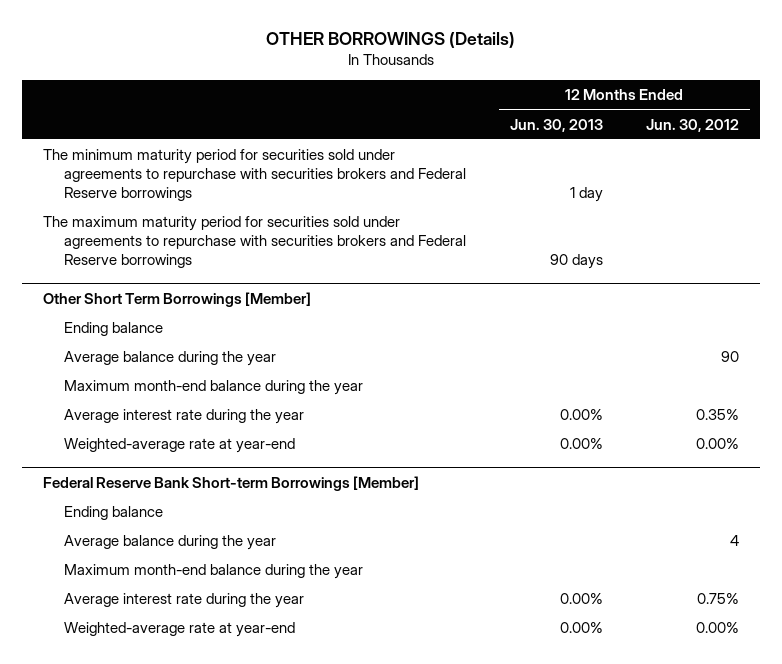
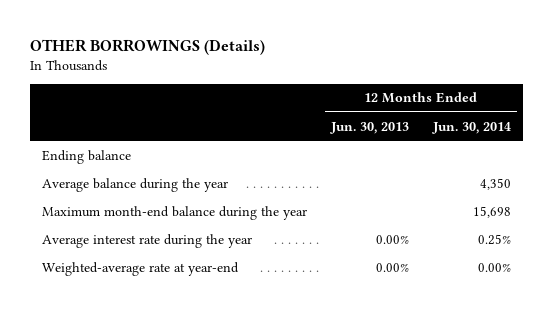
[645,118,739,132] Jun. 30, 2012 -> none
none -> [431,121,511,134] Jun. 30, 2014
[43,149,467,202] The minimum maturity period for securities sold under agreements to repurchase with securities brokers and Federal Reserve borrowings -> none
[43,216,467,269] The maximum maturity period for securities sold under agreements to repurchase with securities brokers and Federal Reserve borrowings -> none
[43,291,312,307] Other Short Term Borrowings [Member] -> none
[64,322,164,337] Ending balance -> none
[64,351,277,367] Average balance during the year -> none
[64,380,364,396] Maximum month-end balance during the year -> none
[64,409,305,425] Average interest rate during the year -> none
[64,438,296,454] Weighted-average rate at year-end -> none
[43,475,420,491] Federal Reserve Bank Short-term Borrowings [Member] -> none
[64,506,164,521] Ending balance -> none
[64,535,277,551] Average balance during the year -> none
[64,564,364,580] Maximum month-end balance during the year -> none
[64,593,305,609] Average interest rate during the year -> none
[64,622,296,638] Weighted-average rate at year-end -> none
none -> [41,149,131,164] Ending balance
none -> [41,177,228,192] Average balance during the year
none -> [41,205,307,220] Maximum month-end balance during the year
none -> [41,233,252,248] Average interest rate during the year
none -> [41,261,239,276] Weighted-average rate at year-end

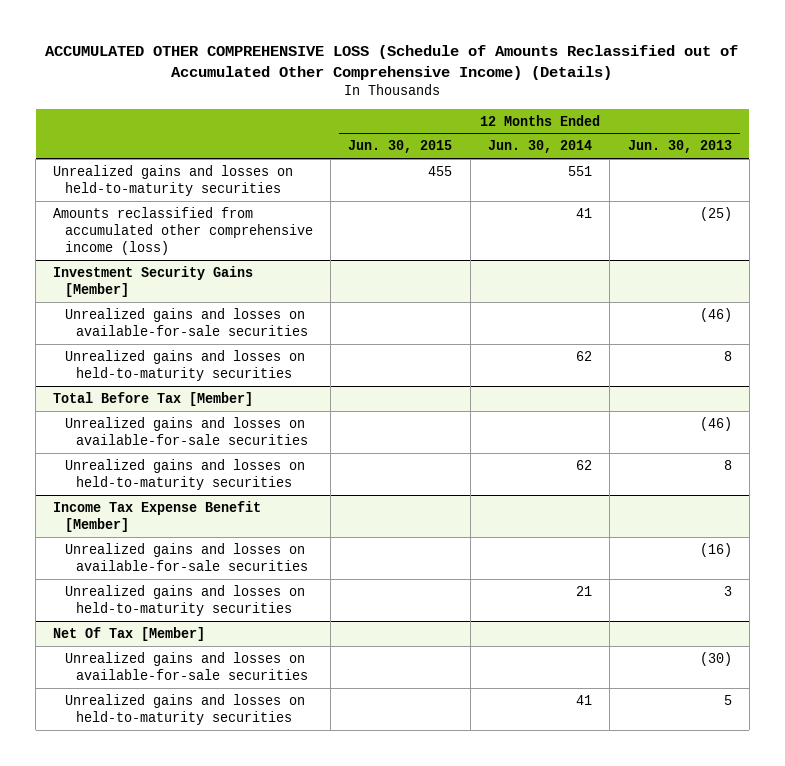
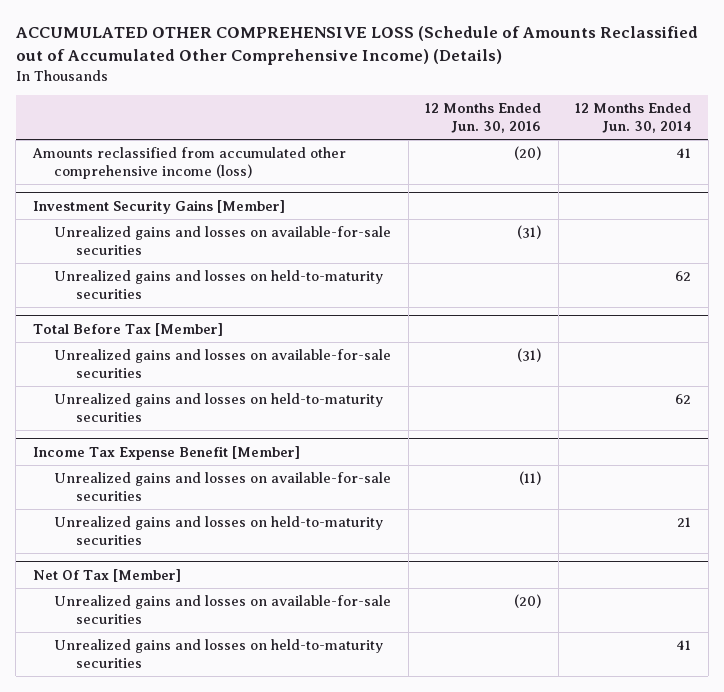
[348,140,453,154] Jun. 30, 2015 -> none
[627,140,732,154] Jun. 30, 2013 -> none
none -> [425,103,542,133] 12 Months Ended Jun. 30, 2016
[53,164,294,197] Unrealized gains and losses on held-to-maturity securities -> none

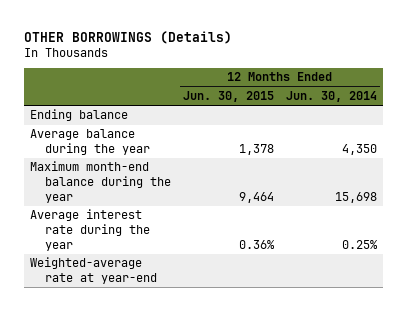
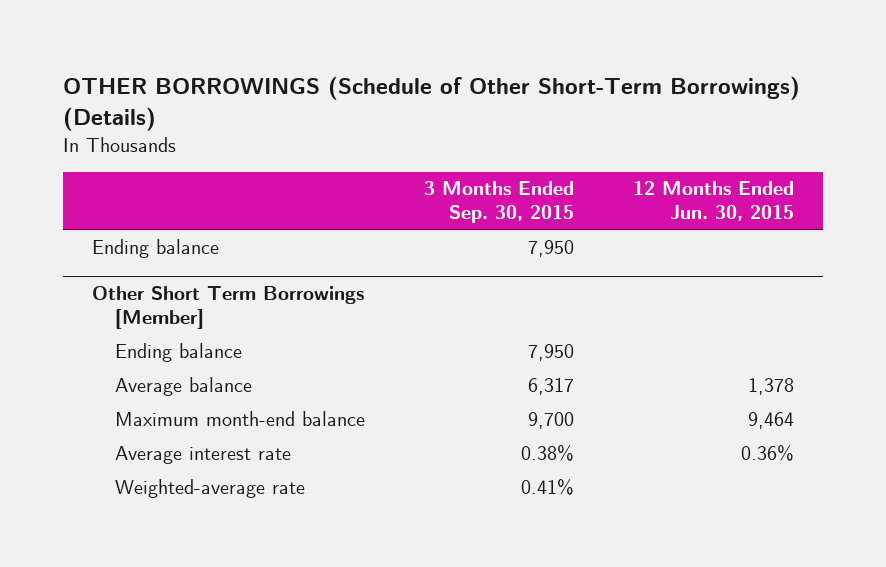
[24,30,233,44] OTHER BORROWINGS (Details) -> [62,75,800,131] OTHER BORROWINGS (Schedule of Other Short-Term Borrowings) (Details)
[286,91,378,103] Jun. 30, 2014 -> none
none -> [424,181,575,224] 3 Months Ended Sep. 30, 2015
[30,129,151,156] Average balance during the year -> none
[30,161,172,203] Maximum month-end balance during the year -> none
[30,209,151,251] Average interest rate during the year -> none
[30,257,158,285] Weighted-average rate at year-end -> none
none -> [92,285,365,329] Other Short Term Borrowings [Member]
none -> [115,342,243,362] Ending balance
none -> [115,376,253,396] Average balance
none -> [115,410,366,426] Maximum month-end balance
none -> [115,445,292,464] Average interest rate
none -> [115,478,306,498] Weighted-average rate

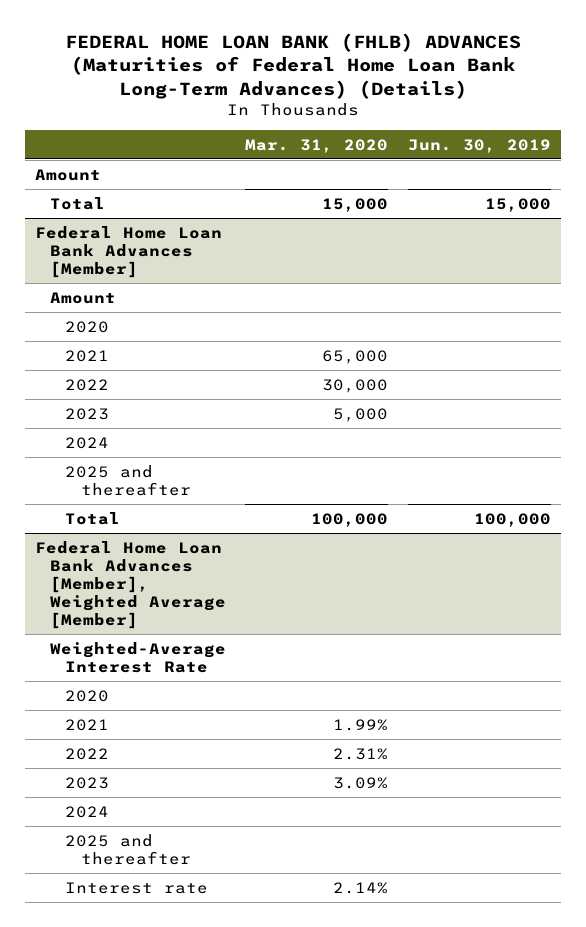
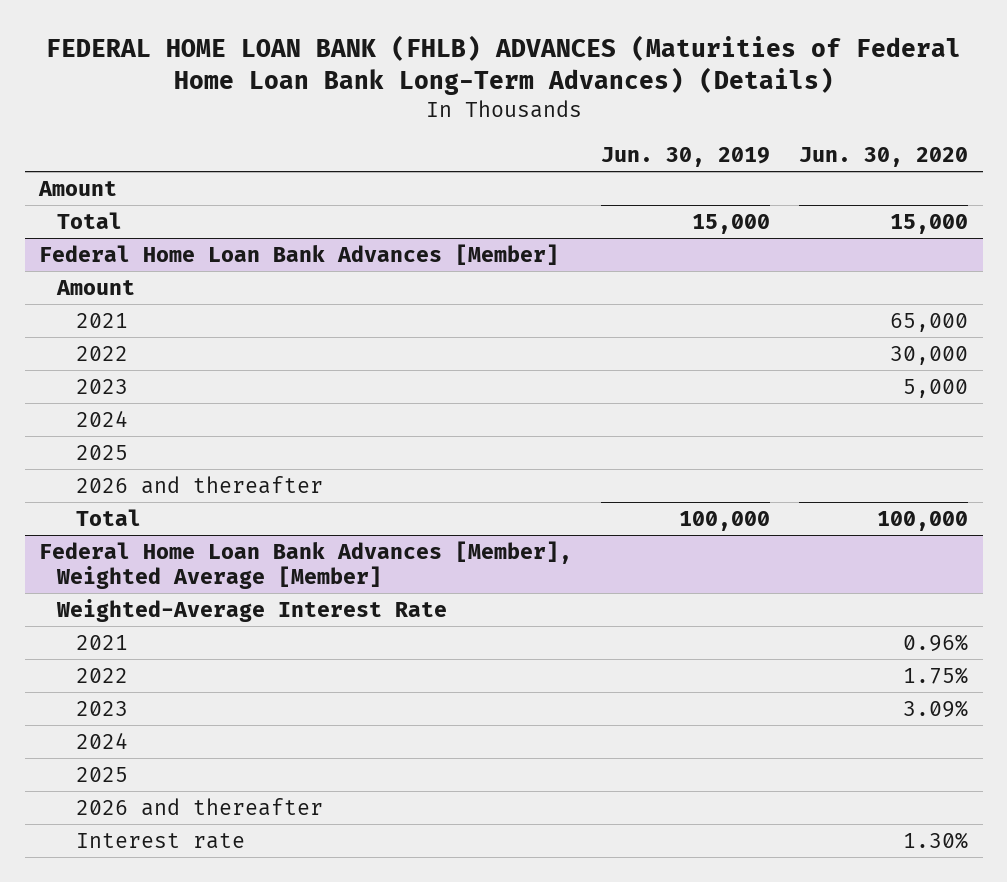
[245,138,389,153] Mar. 31, 2020 -> none
none -> [799,146,969,167] Jun. 30, 2020
[65,320,110,333] 2020 -> none
none -> [75,444,128,460] 2025
[65,464,191,496] 2025 and thereafter -> [75,475,323,494] 2026 and thereafter
[65,689,110,702] 2020 -> none
none -> [75,766,128,782] 2025
[65,833,191,865] 2025 and thereafter -> [75,797,323,816] 2026 and thereafter

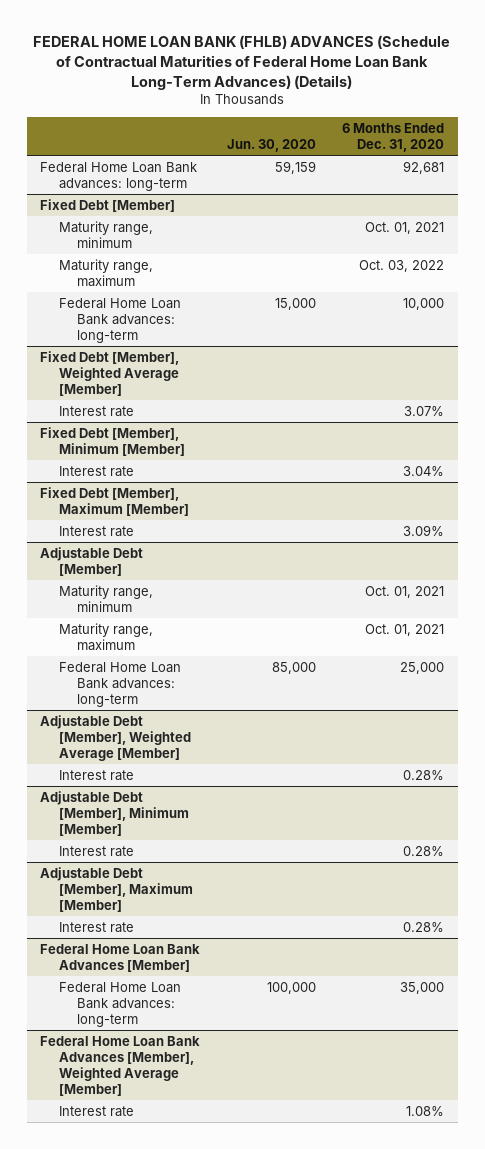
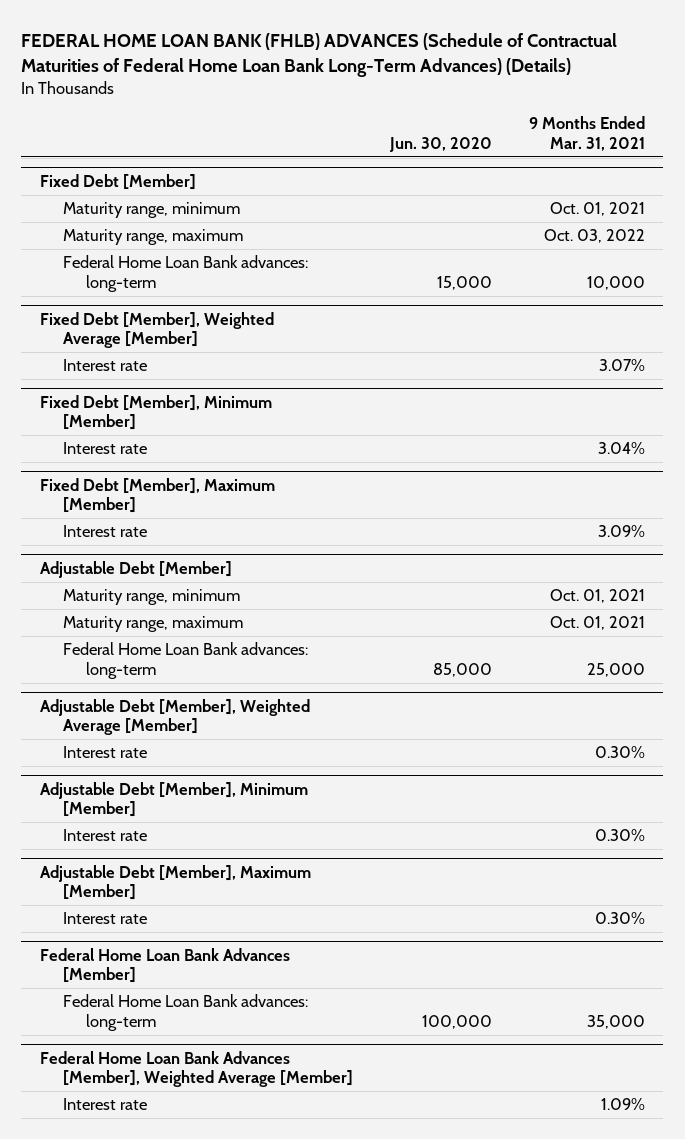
[342,122,445,152] 6 Months Ended Dec. 31, 2020 -> none
none -> [528,116,645,151] 9 Months Ended Mar. 31, 2021
[40,161,198,191] Federal Home Loan Bank advances: long-term -> none

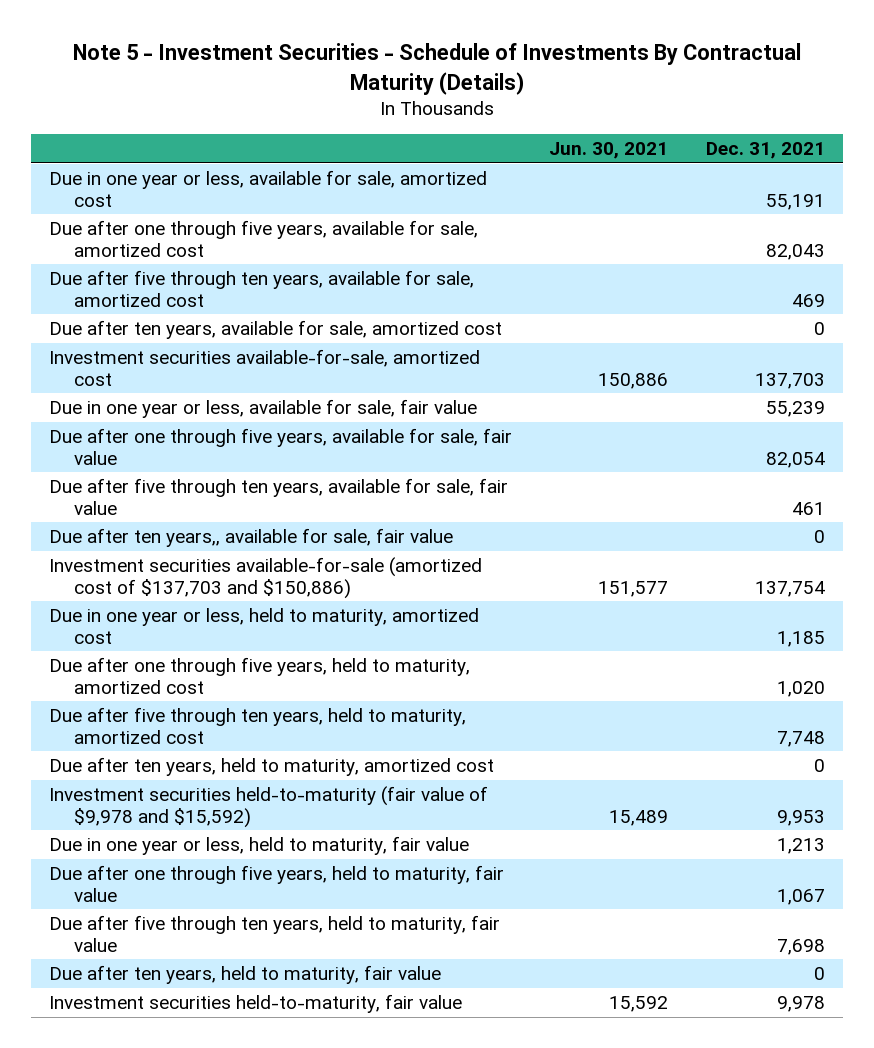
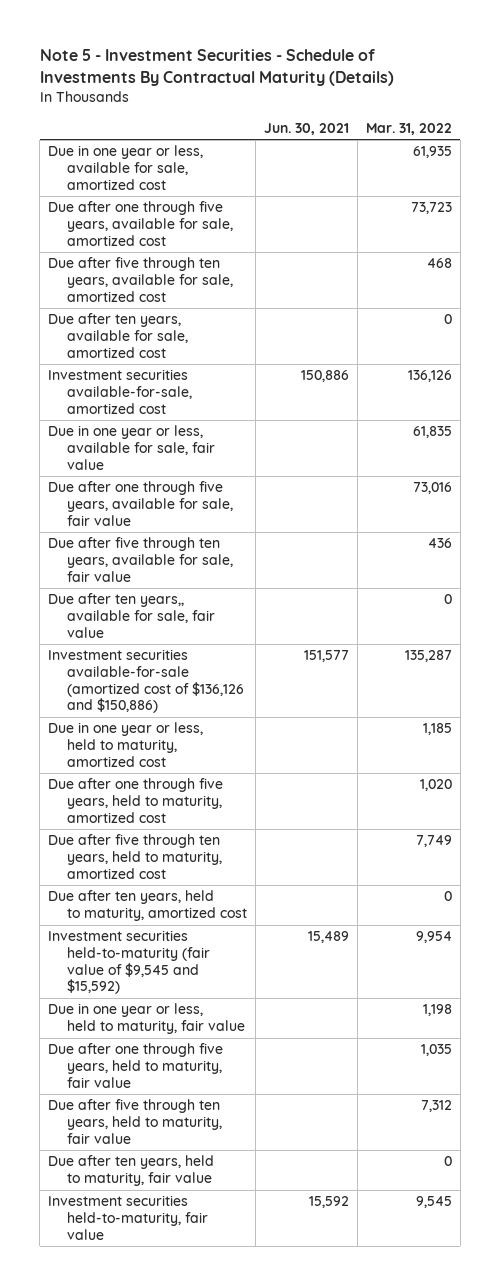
[705,142,825,160] Dec. 31, 2021 -> none
none -> [365,122,452,135] Mar. 31, 2022
[49,557,483,599] Investment securities available-for-sale (amortized cost of $137,703 and $150,886) -> [48,649,244,714] Investment securities available-for-sale (amortized cost of $136,126 and $150,886)
[49,786,489,828] Investment securities held-to-maturity (fair value of $9,978 and $15,592) -> [48,930,210,995] Investment securities held-to-maturity (fair value of $9,545 and $15,592)

